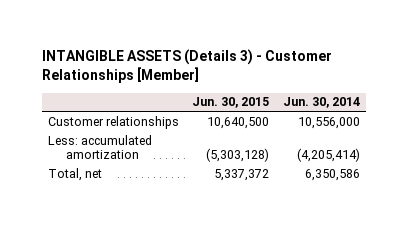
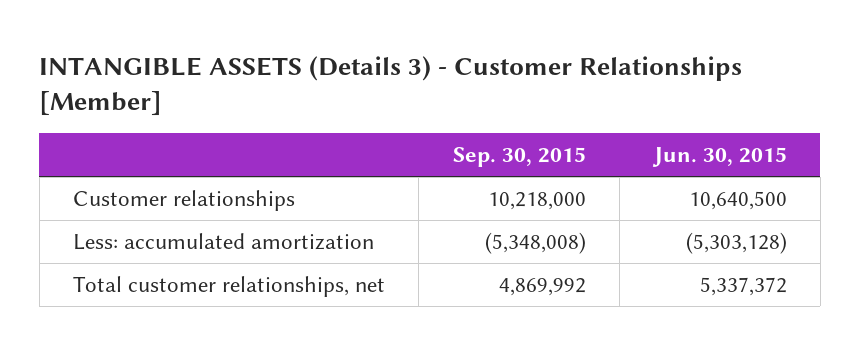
[282,97,360,109] Jun. 30, 2014 -> none
none -> [452,147,586,168] Sep. 30, 2015
[48,167,103,181] Total, net -> [72,276,385,298] Total customer relationships, net

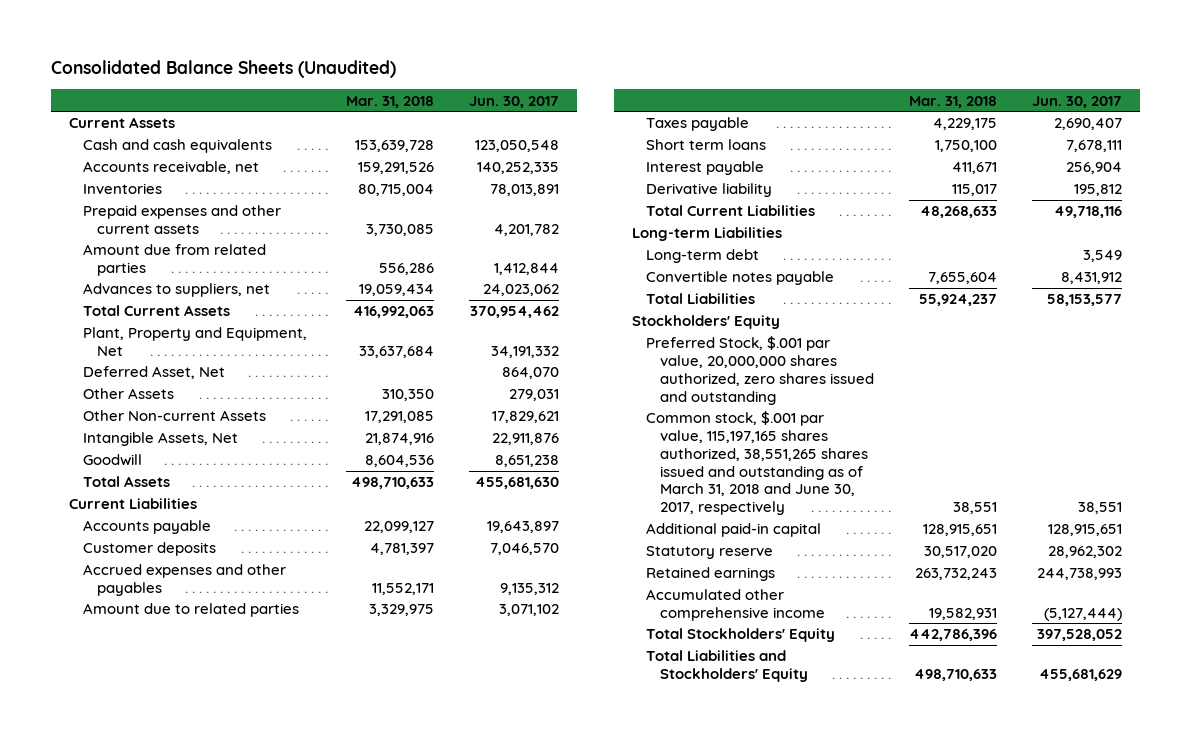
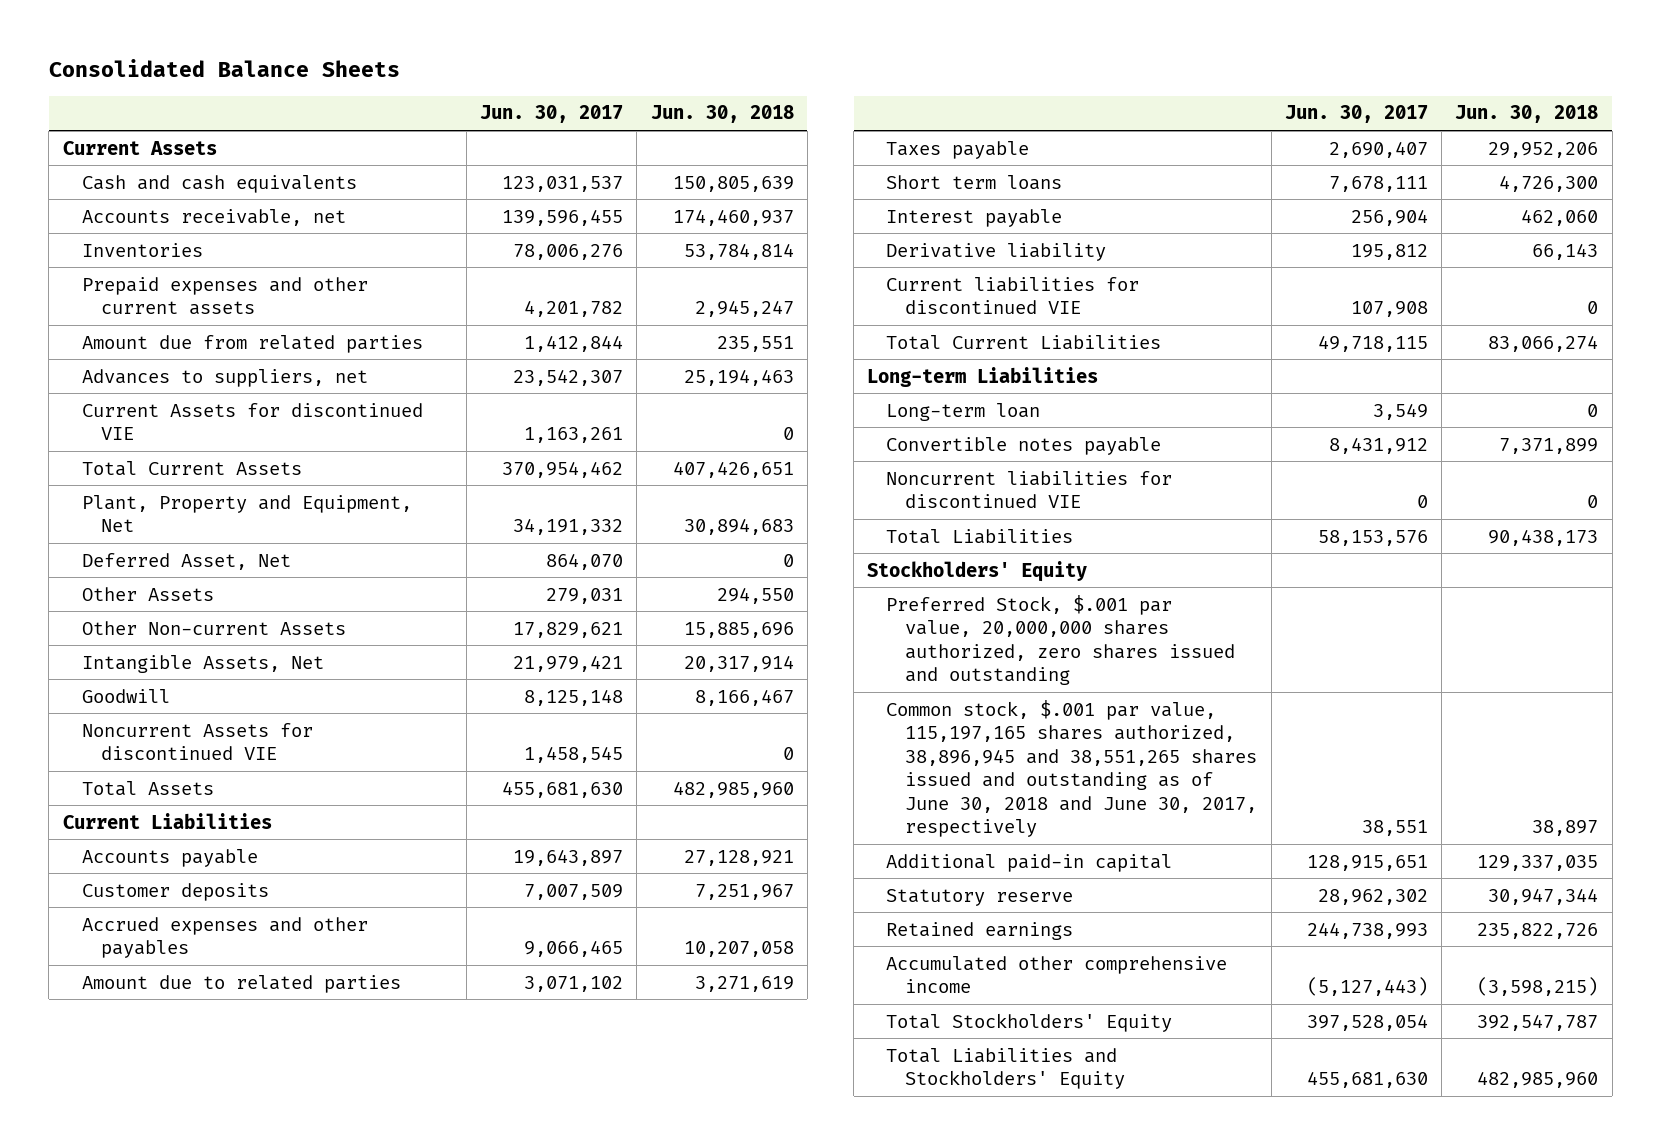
[51,60,397,79] Consolidated Balance Sheets (Unaudited) -> [48,59,400,78] Consolidated Balance Sheets
[345,95,434,108] Mar. 31, 2018 -> none
none -> [650,105,794,124] Jun. 30, 2018
[475,140,560,153] 123,050,548 -> [502,175,624,192] 123,031,537
[477,162,560,175] 140,252,335 -> [502,208,624,226] 139,596,455
[490,184,560,197] 78,013,891 -> [513,243,624,260] 78,006,276
[483,284,560,297] 24,023,062 -> [513,368,624,386] 23,542,307
none -> [81,402,423,441] Current Assets for discontinued VIE
[492,433,560,446] 22,911,876 -> [513,654,624,672] 21,979,421
[495,455,560,468] 8,651,238 -> [524,688,624,706] 8,125,148
none -> [81,722,313,761] Noncurrent Assets for discontinued VIE
[490,543,560,556] 7,046,570 -> [524,883,624,900] 7,007,509
[500,582,560,595] 9,135,312 -> [524,940,624,958] 9,066,465
none -> [886,276,1140,315] Current liabilities for discontinued VIE
[1054,206,1123,219] 49,718,116 -> [1317,334,1428,352] 49,718,115
[645,249,759,264] Long-term debt -> [886,402,1041,421] Long-term loan
none -> [886,470,1173,509] Noncurrent liabilities for discontinued VIE
[1047,294,1123,307] 58,153,577 -> [1317,529,1428,546] 58,153,576
[645,411,868,516] Common stock, $.001 par value, 115,197,165 shares authorized, 38,551,265 shares issued and outstanding as of March 31, 2018 and June 30, 2017, respectively -> [886,699,1258,838] Common stock, $.001 par value, 115,197,165 shares authorized, 38,896,945 and 38,551,265 shares issued and outstanding as of June 30, 2018 and June 30, 2017, respectively
[1044,607,1123,621] (5,127,444) -> [1306,977,1428,997] (5,127,443)
[1037,629,1123,642] 397,528,052 -> [1306,1013,1428,1031] 397,528,054
[1039,668,1123,681] 455,681,629 -> [1306,1071,1428,1089] 455,681,630

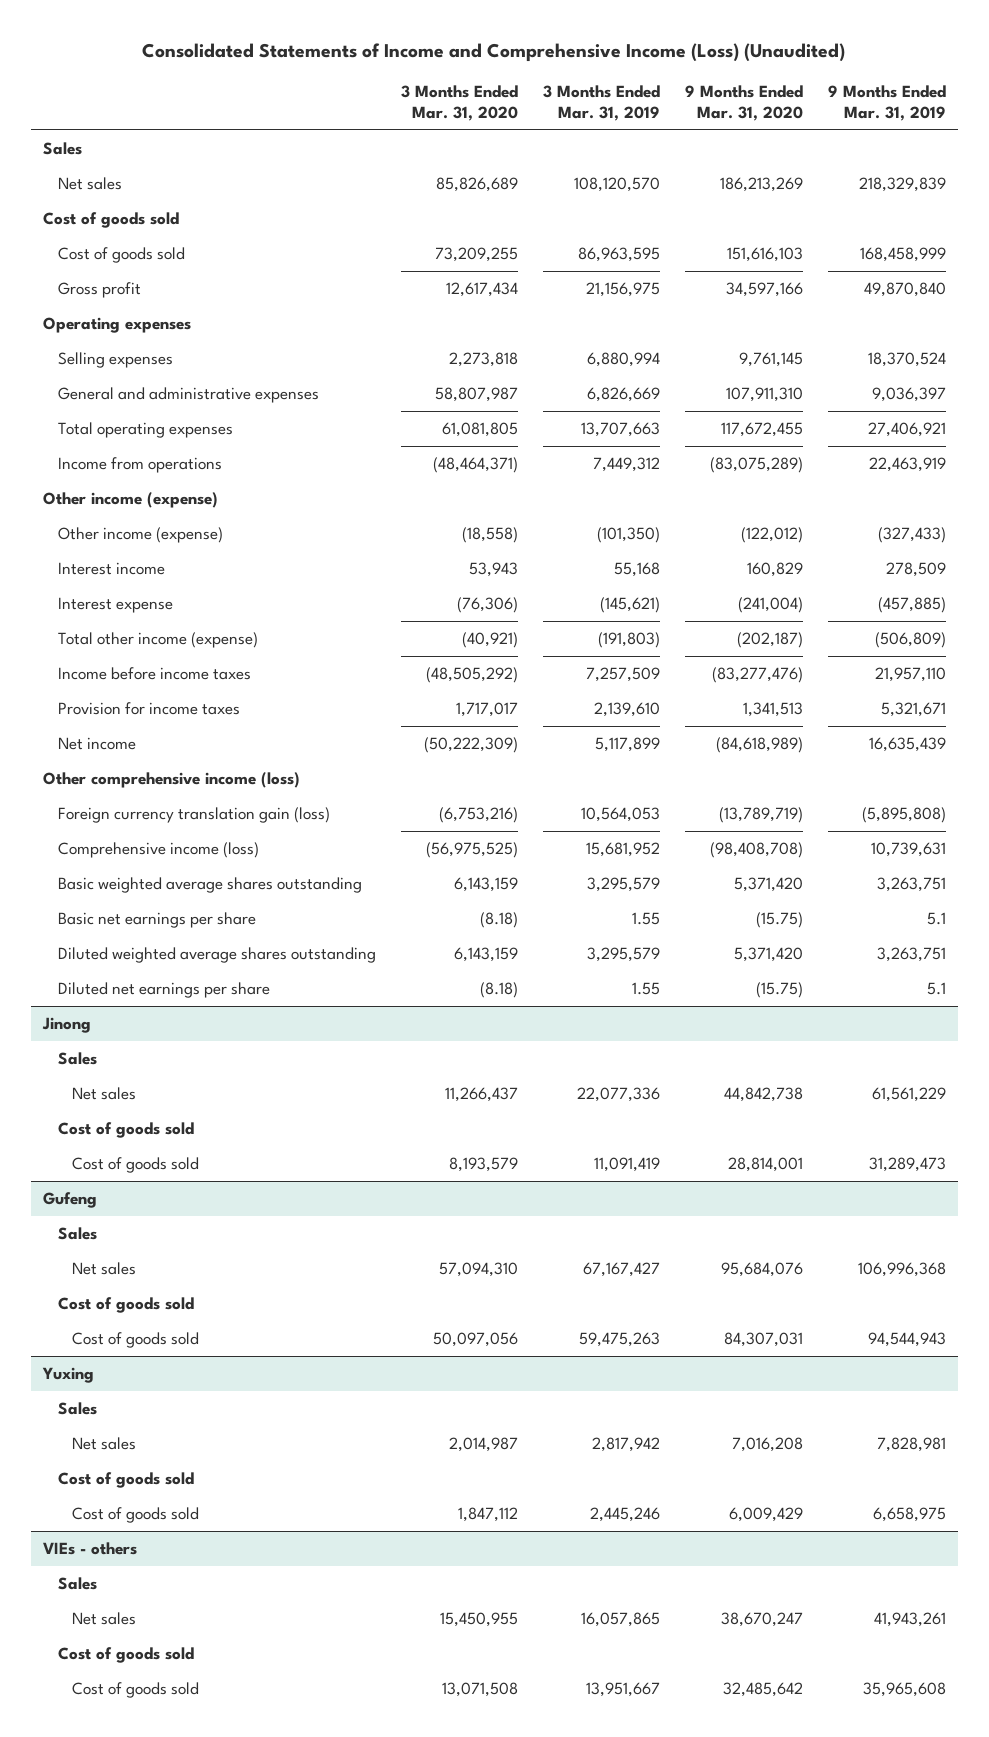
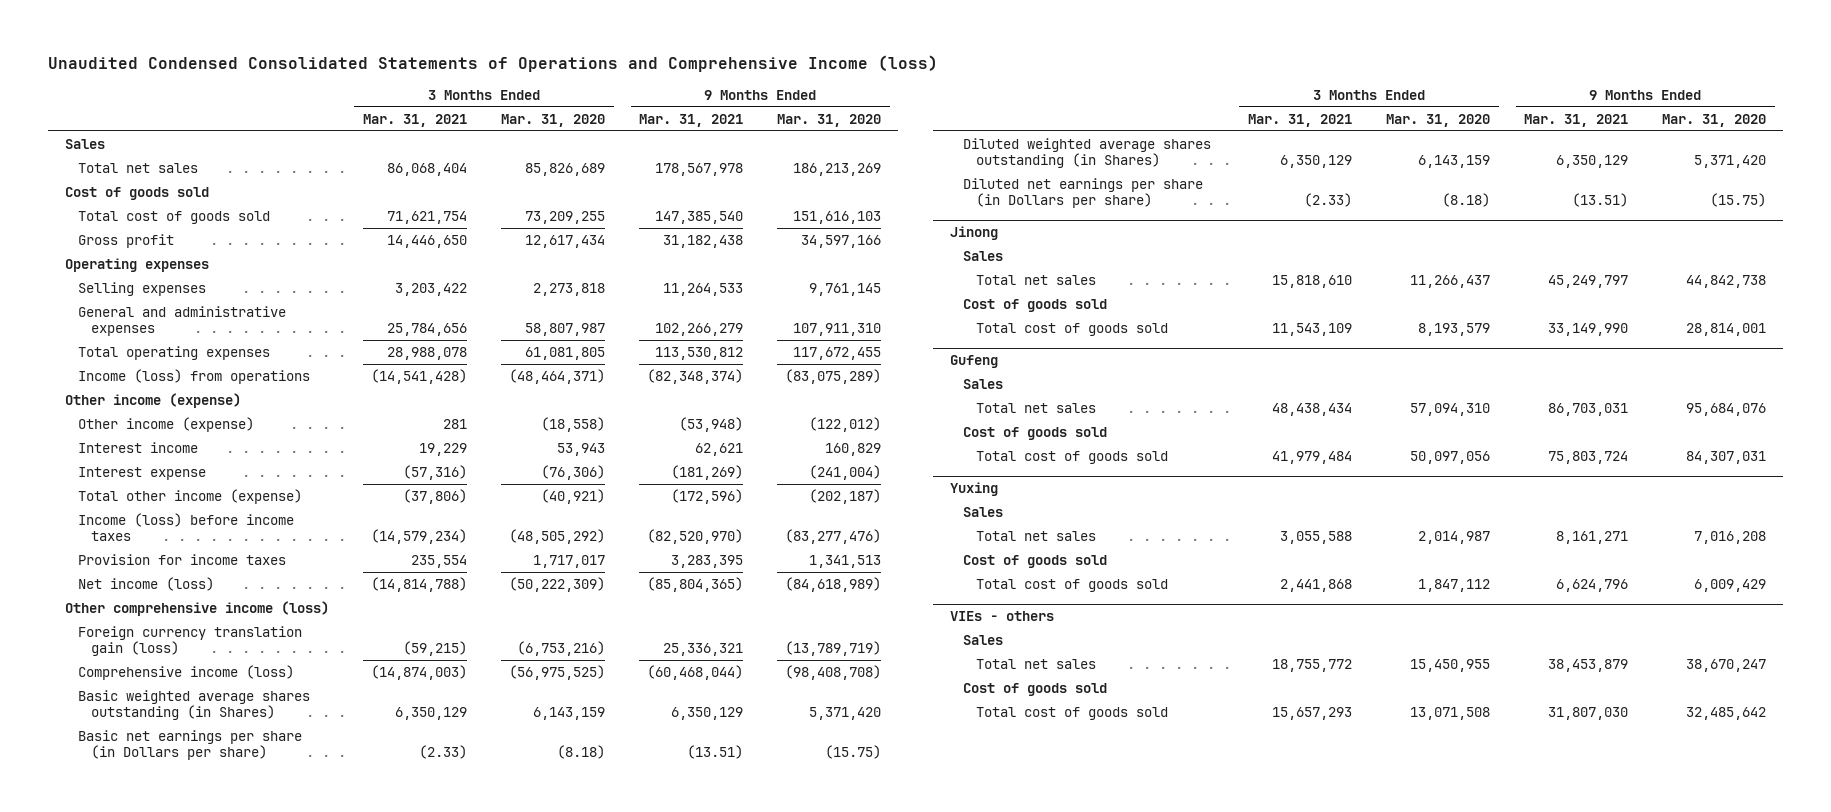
[142,43,846,63] Consolidated Statements of Income and Comprehensive Income (Loss) (Unaudited) -> [47,54,938,72] Unaudited Condensed Consolidated Statements of Operations and Comprehensive Income (loss)
[542,85,660,122] 3 Months Ended Mar. 31, 2019 -> none
[827,85,946,122] 9 Months Ended Mar. 31, 2019 -> none
none -> [362,113,467,127] Mar. 31, 2021
none -> [639,113,744,127] Mar. 31, 2021
[57,176,122,190] Net sales -> [77,163,198,174] Total net sales
[57,246,185,263] Cost of goods sold -> [77,211,270,225] Total cost of goods sold
[57,456,222,473] Income from operations -> [77,369,310,385] Income (loss) from operations
[57,666,251,680] Income before income taxes -> [77,513,294,542] Income (loss) before income taxes
[57,736,136,750] Net income -> [77,577,214,592] Net income (loss)
[57,876,362,893] Basic weighted average shares outstanding -> [77,690,310,721] Basic weighted average shares outstanding (in Shares)
[57,911,256,928] Basic net earnings per share -> [77,730,302,761] Basic net earnings per share (in Dollars per share)
[57,946,376,963] Diluted weighted average shares outstanding -> [962,138,1211,169] Diluted weighted average shares outstanding (in Shares)
[57,981,270,998] Diluted net earnings per share -> [962,178,1203,209] Diluted net earnings per share (in Dollars per share)
[72,1086,137,1100] Net sales -> [975,275,1096,286] Total net sales
[72,1156,200,1173] Cost of goods sold -> [975,323,1168,337] Total cost of goods sold
[72,1261,137,1275] Net sales -> [975,403,1096,414] Total net sales
[72,1331,200,1348] Cost of goods sold -> [975,451,1168,465] Total cost of goods sold
[72,1436,137,1450] Net sales -> [975,531,1096,542] Total net sales
[72,1506,200,1523] Cost of goods sold -> [975,579,1168,593] Total cost of goods sold
[72,1611,137,1625] Net sales -> [975,659,1096,670] Total net sales
[72,1681,200,1698] Cost of goods sold -> [975,707,1168,721] Total cost of goods sold

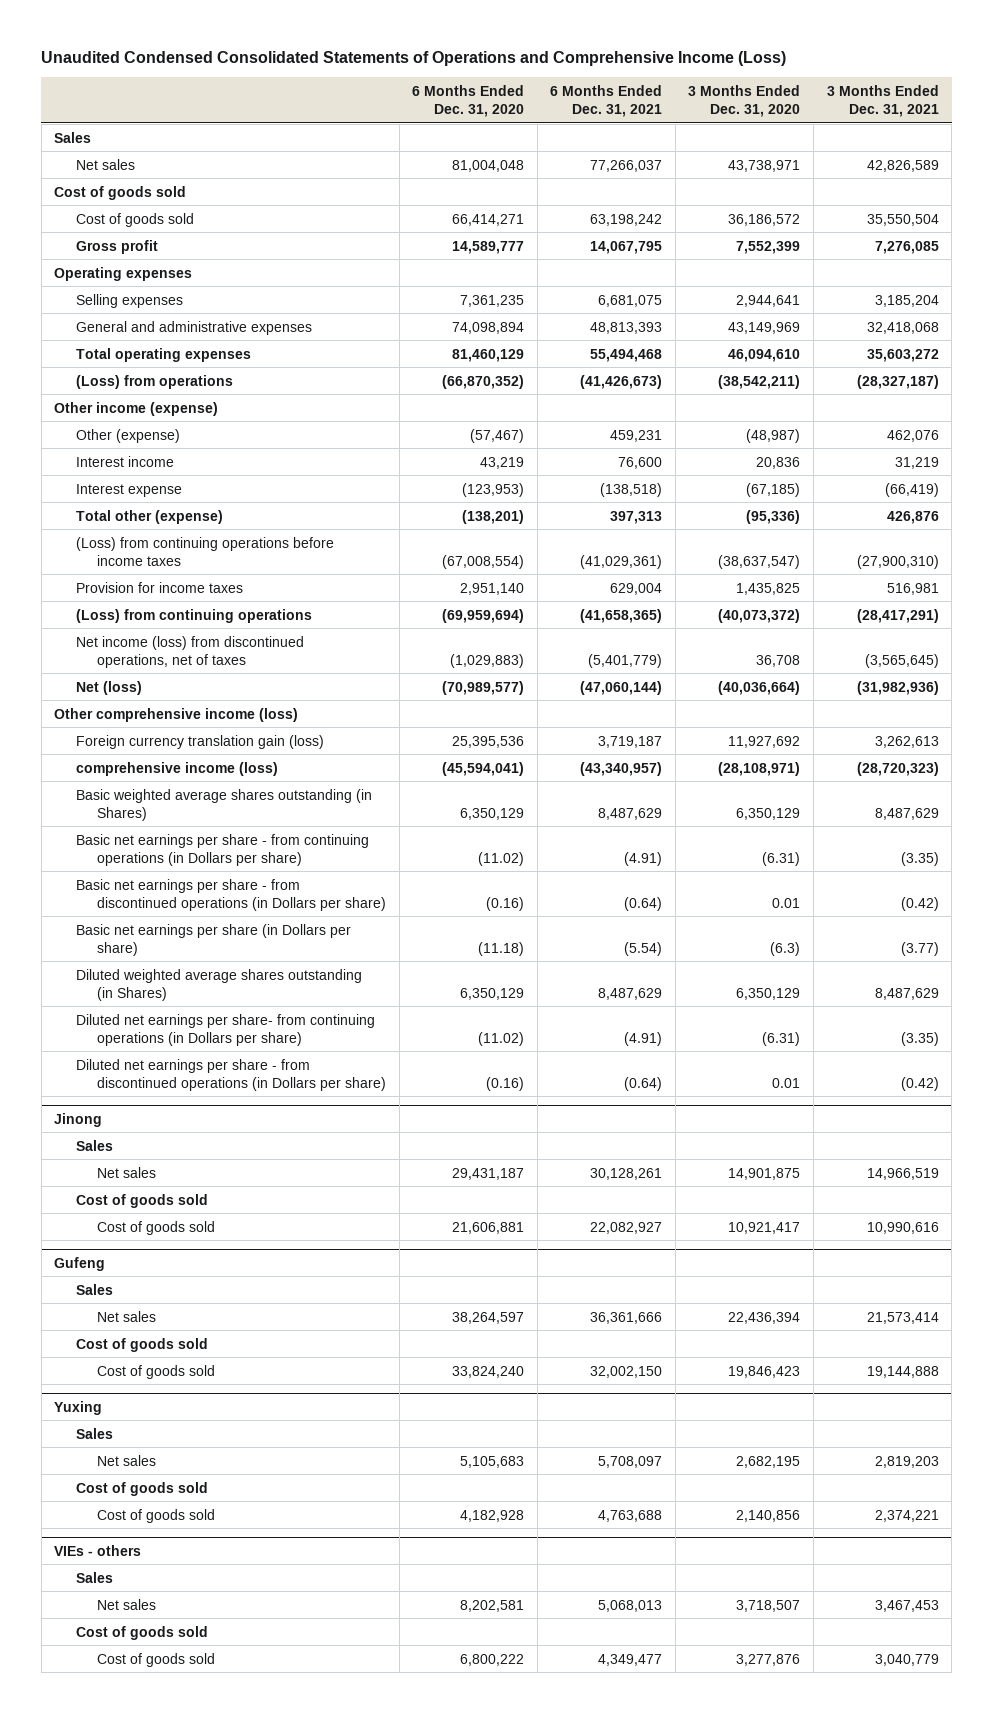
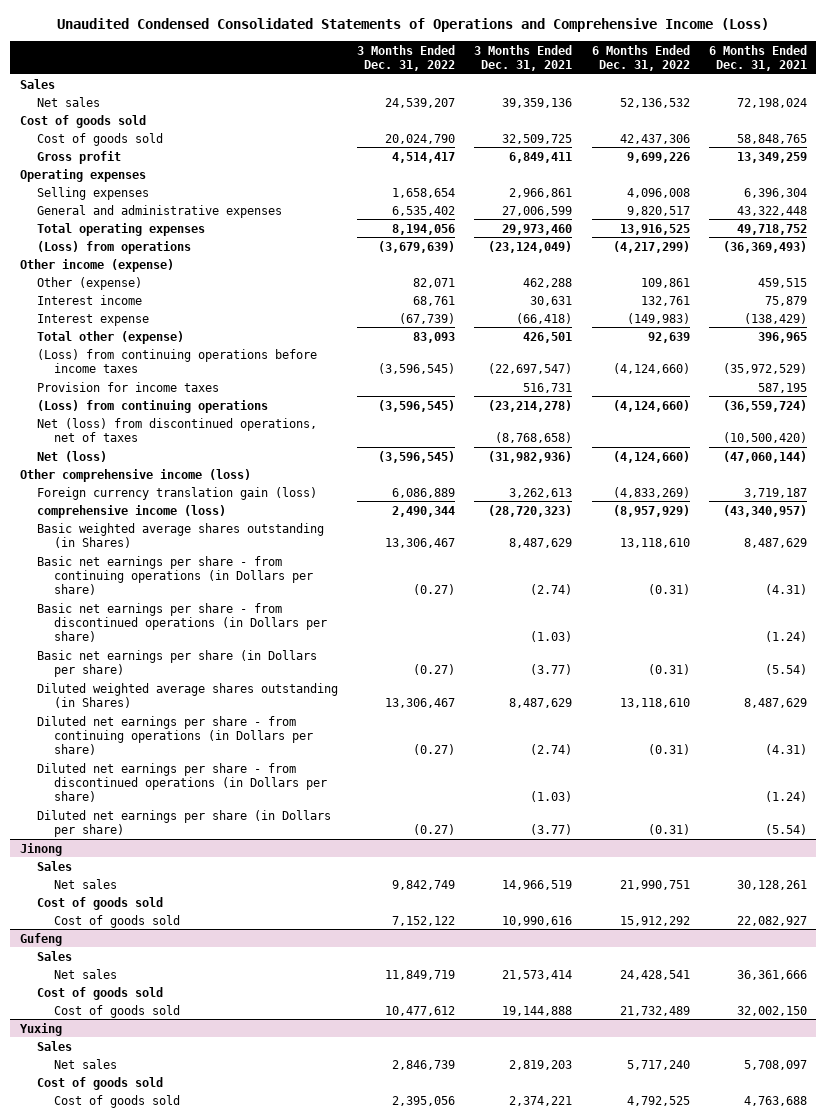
[412,84,525,117] 6 Months Ended Dec. 31, 2020 -> none
[688,84,801,117] 3 Months Ended Dec. 31, 2020 -> none
none -> [357,44,456,71] 3 Months Ended Dec. 31, 2022
none -> [591,44,690,71] 6 Months Ended Dec. 31, 2022
[590,159,663,172] 77,266,037 -> [736,97,807,108] 72,198,024
[866,159,939,172] 42,826,589 -> [502,97,573,108] 39,359,136
[590,213,663,226] 63,198,242 -> [736,133,807,144] 58,848,765
[866,213,939,226] 35,550,504 -> [502,133,573,144] 32,509,725
[590,240,663,254] 14,067,795 -> [736,151,807,163] 13,349,259
[874,240,939,254] 7,276,085 -> [509,151,573,163] 6,849,411
[598,294,663,307] 6,681,075 -> [743,187,807,198] 6,396,304
[874,294,939,307] 3,185,204 -> [509,187,573,198] 2,966,861
[590,321,663,334] 48,813,393 -> [736,205,807,216] 43,322,448
[866,321,939,334] 32,418,068 -> [502,205,573,216] 27,006,599
[590,348,663,362] 55,494,468 -> [736,223,807,235] 49,718,752
[866,348,939,362] 35,603,272 -> [502,223,573,235] 29,973,460
[580,374,663,389] (41,426,673) -> [722,240,807,253] (36,369,493)
[856,374,939,389] (28,327,187) -> [488,240,573,253] (23,124,049)
[610,429,663,442] 459,231 -> [757,277,807,288] 459,515
[886,429,939,442] 462,076 -> [523,277,573,288] 462,288
[618,456,663,469] 76,600 -> [764,295,807,306] 75,879
[894,456,939,469] 31,219 -> [530,295,573,306] 30,631
[600,482,663,497] (138,518) -> [743,312,807,324] (138,429)
[884,482,939,497] (66,419) -> [516,312,573,324] (66,418)
[610,510,663,524] 397,313 -> [757,331,807,343] 396,965
[886,510,939,524] 426,876 -> [523,331,573,343] 426,501
[580,554,663,569] (41,029,361) -> [722,362,807,374] (35,972,529)
[856,554,939,569] (27,900,310) -> [488,362,573,374] (22,697,547)
[610,582,663,595] 629,004 -> [757,382,807,393] 587,195
[886,582,939,595] 516,981 -> [523,382,573,393] 516,731
[580,608,663,623] (41,658,365) -> [722,399,807,412] (36,559,724)
[856,608,939,623] (28,417,291) -> [488,399,573,412] (23,214,278)
[75,635,304,668] Net income (loss) from discontinued operations, net of taxes -> [36,417,317,442] Net (loss) from discontinued operations, net of taxes
[588,653,663,668] (5,401,779) -> [722,431,807,443] (10,500,420)
[864,653,939,668] (3,565,645) -> [495,431,573,443] (8,768,658)
[624,851,663,866] (4.91) -> [764,584,807,596] (4.31)
[900,851,939,866] (3.35) -> [530,584,573,596] (2.74)
[624,896,663,911] (0.64) -> [764,631,807,643] (1.24)
[900,896,939,911] (0.42) -> [530,631,573,643] (1.03)
[75,1013,375,1046] Diluted net earnings per share- from continuing operations (in Dollars per share) -> [36,715,314,756] Diluted net earnings per share - from continuing operations (in Dollars per share)
[624,1031,663,1046] (4.91) -> [764,744,807,756] (4.31)
[900,1031,939,1046] (3.35) -> [530,744,573,756] (2.74)
[624,1076,663,1091] (0.64) -> [764,791,807,803] (1.24)
[900,1076,939,1091] (0.42) -> [530,791,573,803] (1.03)
none -> [36,809,331,837] Diluted net earnings per share (in Dollars per share)
[54,1544,142,1556] VIEs - others -> none
[75,1571,113,1583] Sales -> none
[97,1598,157,1610] Net sales -> none
[75,1625,208,1640] Cost of goods sold -> none
[97,1652,216,1667] Cost of goods sold -> none

